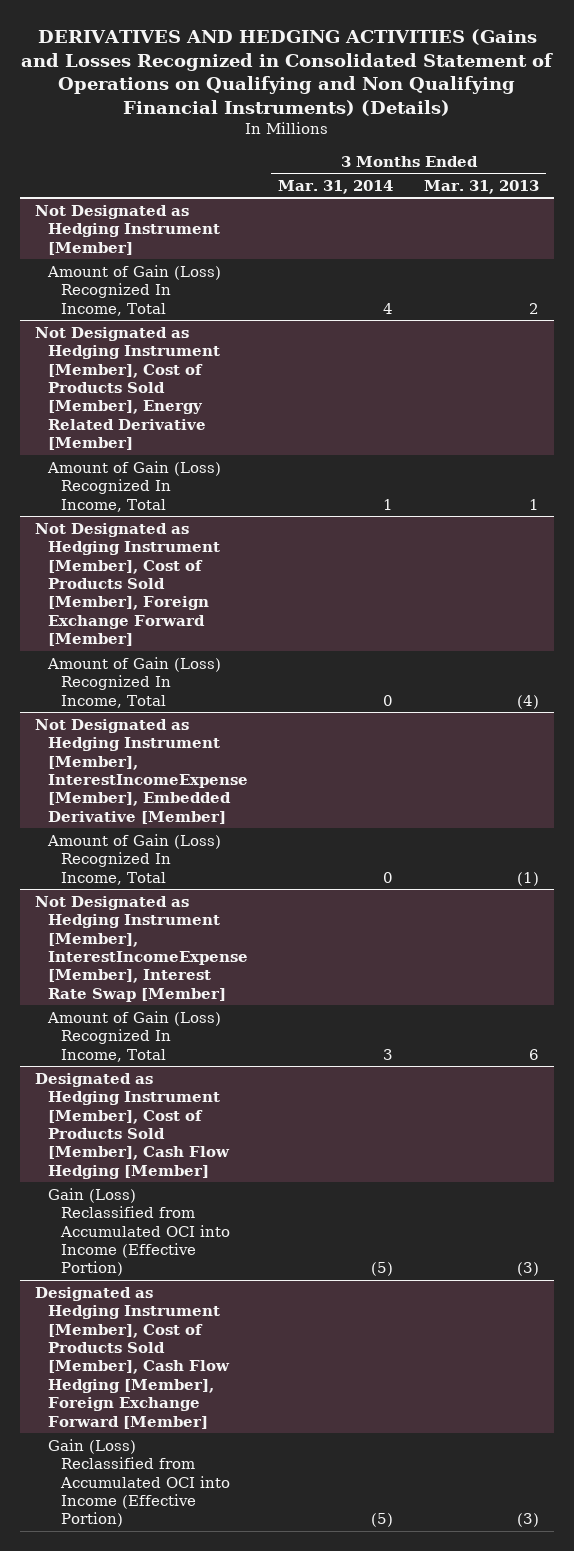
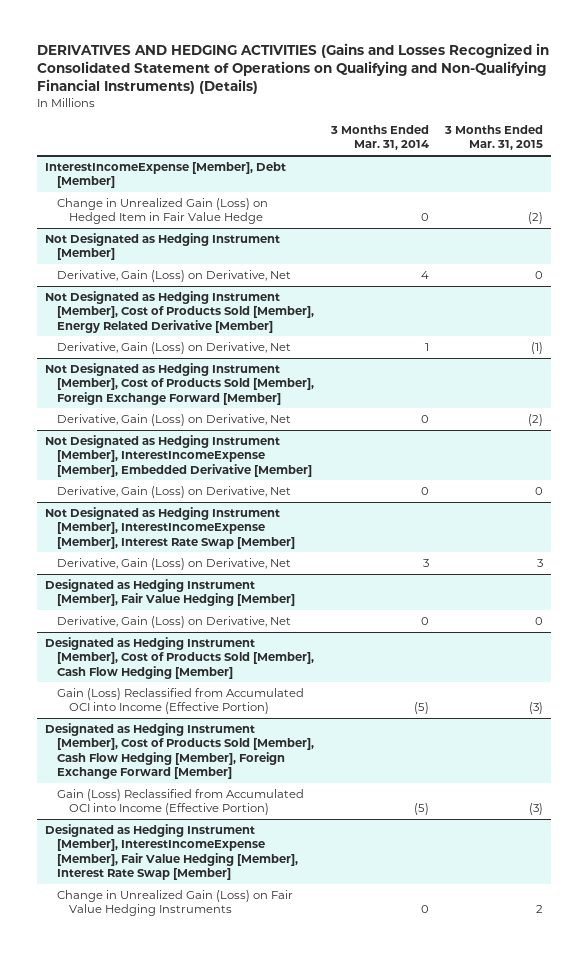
[20,29,553,116] DERIVATIVES AND HEDGING ACTIVITIES (Gains and Losses Recognized in Consolidated Statement of Operations on Qualifying and Non Qualifying Financial Instruments) (Details) -> [37,43,550,95] DERIVATIVES AND HEDGING ACTIVITIES (Gains and Losses Recognized in Consolidated Statement of Operations on Qualifying and Non-Qualifying Financial Instruments) (Details)
[423,179,539,194] Mar. 31, 2013 -> none
none -> [443,125,543,151] 3 Months Ended Mar. 31, 2015
none -> [45,162,287,189] InterestIncomeExpense [Member], Debt [Member]
none -> [57,198,269,225] Change in Unrealized Gain (Loss) on Hedged Item in Fair Value Hedge
[47,264,222,316] Amount of Gain (Loss) Recognized In Income, Total -> [57,270,292,283] Derivative, Gain (Loss) on Derivative, Net
[47,460,222,512] Amount of Gain (Loss) Recognized In Income, Total -> [57,342,292,355] Derivative, Gain (Loss) on Derivative, Net
[47,656,222,708] Amount of Gain (Loss) Recognized In Income, Total -> [57,414,292,427] Derivative, Gain (Loss) on Derivative, Net
[47,833,222,885] Amount of Gain (Loss) Recognized In Income, Total -> [57,486,292,499] Derivative, Gain (Loss) on Derivative, Net
[47,1010,222,1062] Amount of Gain (Loss) Recognized In Income, Total -> [57,558,292,571] Derivative, Gain (Loss) on Derivative, Net
none -> [45,579,296,607] Designated as Hedging Instrument [Member], Fair Value Hedging [Member]
none -> [57,616,292,629] Derivative, Gain (Loss) on Derivative, Net
none -> [45,824,299,880] Designated as Hedging Instrument [Member], InterestIncomeExpense [Member], Fair Value Hedging [Member], Interest Rate Swap [Member]
none -> [57,890,294,917] Change in Unrealized Gain (Loss) on Fair Value Hedging Instruments

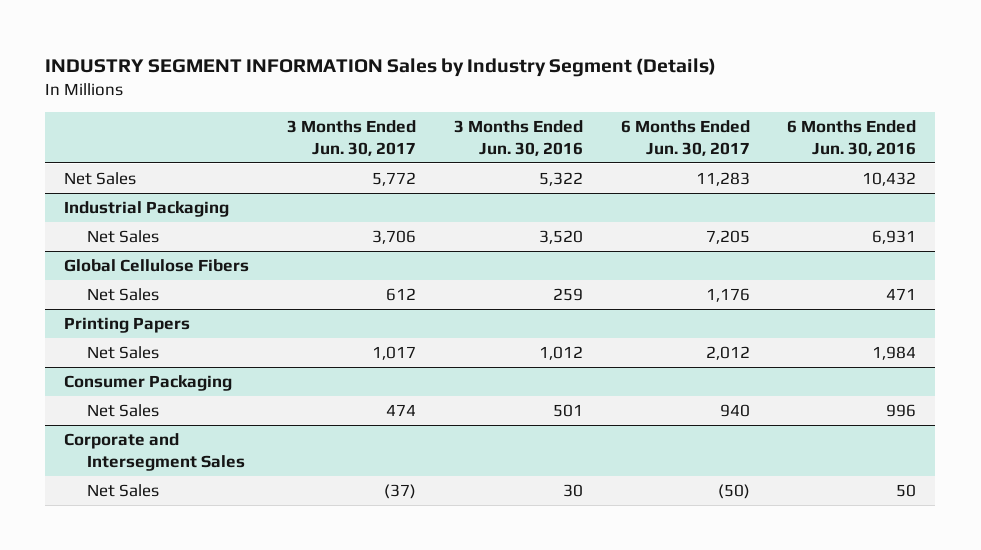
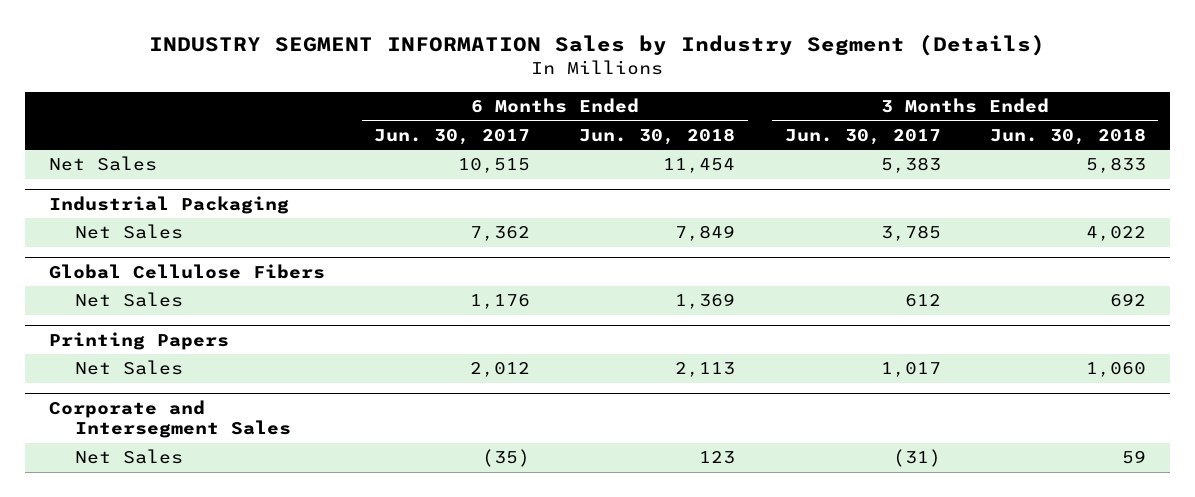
[453,120,583,156] 3 Months Ended Jun. 30, 2016 -> none
[787,120,917,156] 6 Months Ended Jun. 30, 2016 -> none
none -> [579,127,736,145] Jun. 30, 2018
none -> [989,127,1146,145] Jun. 30, 2018
[372,172,417,187] 5,772 -> [880,157,941,174] 5,383
[695,172,750,187] 11,283 -> [458,158,531,174] 10,515
[372,230,417,245] 3,706 -> [880,225,941,242] 3,785
[705,230,750,245] 7,205 -> [470,226,531,242] 7,362
[64,375,233,392] Consumer Packaging -> none
[86,404,159,418] Net Sales -> none
[384,484,417,500] (37) -> [892,449,941,468] (31)
[717,484,750,500] (50) -> [482,449,531,468] (35)

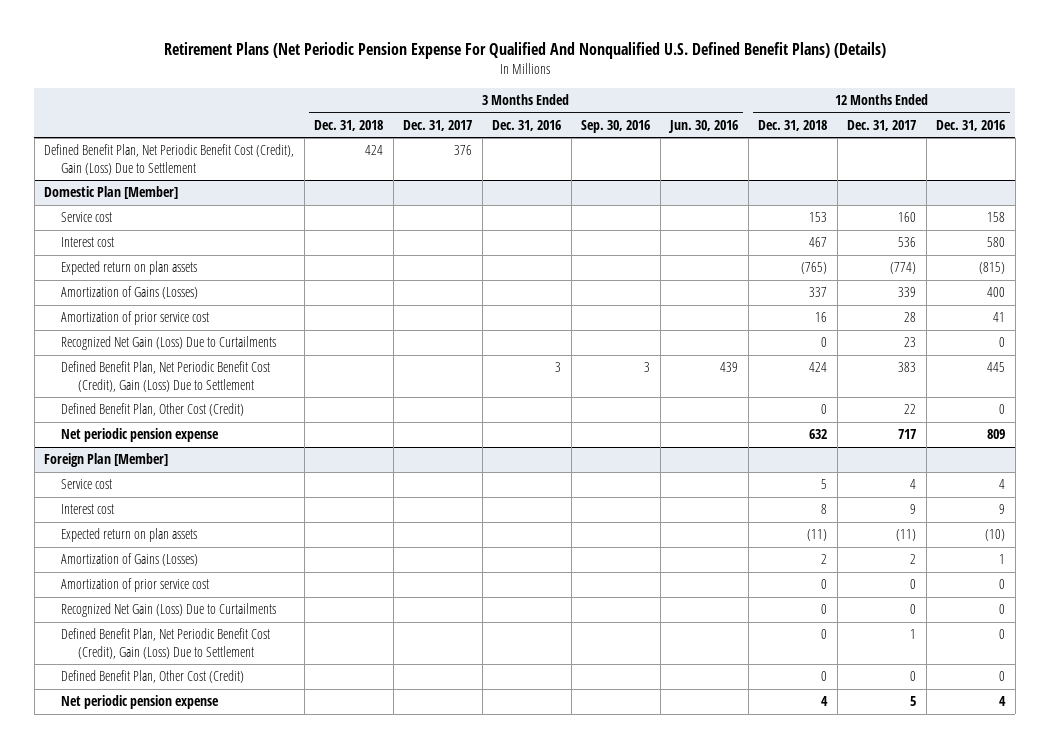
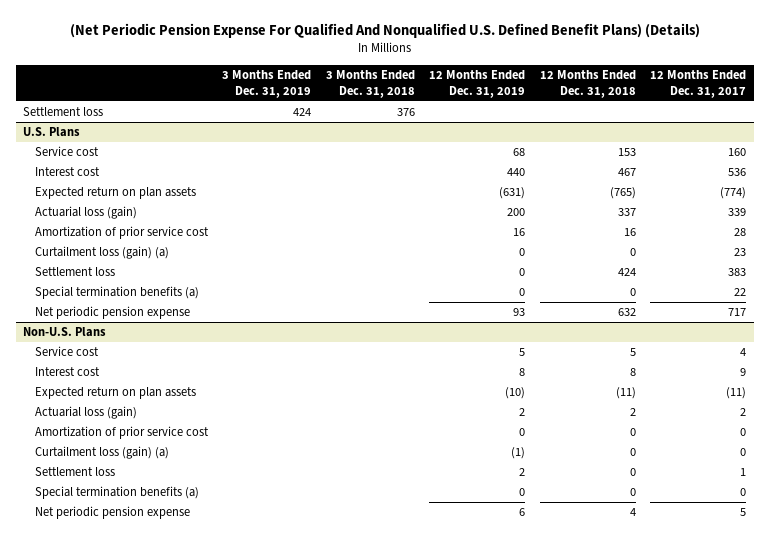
[163,42,886,60] Retirement Plans (Net Periodic Pension Expense For Qualified And Nonqualified U.S. Defined Benefit Plans) (Details) -> [69,23,700,39] (Net Periodic Pension Expense For Qualified And Nonqualified U.S. Defined Benefit Plans) (Details)
[403,119,473,131] Dec. 31, 2017 -> none
[492,119,562,131] Dec. 31, 2016 -> none
[581,119,651,133] Sep. 30, 2016 -> none
[668,119,739,133] Jun. 30, 2016 -> none
[936,119,1006,131] Dec. 31, 2016 -> none
none -> [222,70,312,98] 3 Months Ended Dec. 31, 2019
none -> [429,70,526,98] 12 Months Ended Dec. 31, 2019
[44,144,295,175] Defined Benefit Plan, Net Periodic Benefit Cost (Credit), Gain (Loss) Due to Settlement -> none
[44,186,179,200] Domestic Plan [Member] -> none
none -> [23,107,104,117] Settlement loss
none -> [23,127,81,138] U.S. Plans
[60,286,198,300] Amortization of Gains (Losses) -> [34,206,137,220] Actuarial loss (gain)
[60,336,276,351] Recognized Net Gain (Loss) Due to Curtailments -> [34,246,169,260] Curtailment loss (gain) (a)
[60,361,270,392] Defined Benefit Plan, Net Periodic Benefit Cost (Credit), Gain (Loss) Due to Settlement -> [34,267,115,277] Settlement loss
[60,403,244,417] Defined Benefit Plan, Other Cost (Credit) -> [34,286,199,300] Special termination benefits (a)
[44,453,169,468] Foreign Plan [Member] -> [23,327,107,338] Non-U.S. Plans
[60,553,198,567] Amortization of Gains (Losses) -> [34,406,137,420] Actuarial loss (gain)
[60,603,276,618] Recognized Net Gain (Loss) Due to Curtailments -> [34,446,169,460] Curtailment loss (gain) (a)
[60,628,270,659] Defined Benefit Plan, Net Periodic Benefit Cost (Credit), Gain (Loss) Due to Settlement -> [34,467,115,477] Settlement loss
[60,670,244,684] Defined Benefit Plan, Other Cost (Credit) -> [34,486,199,500] Special termination benefits (a)

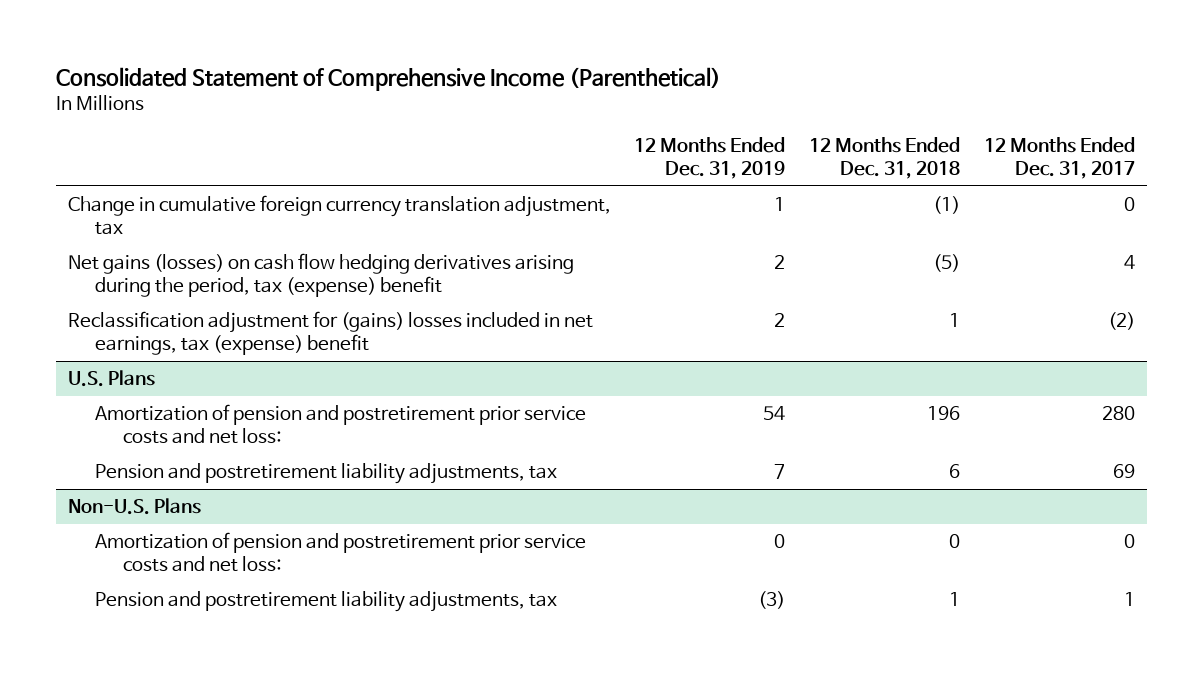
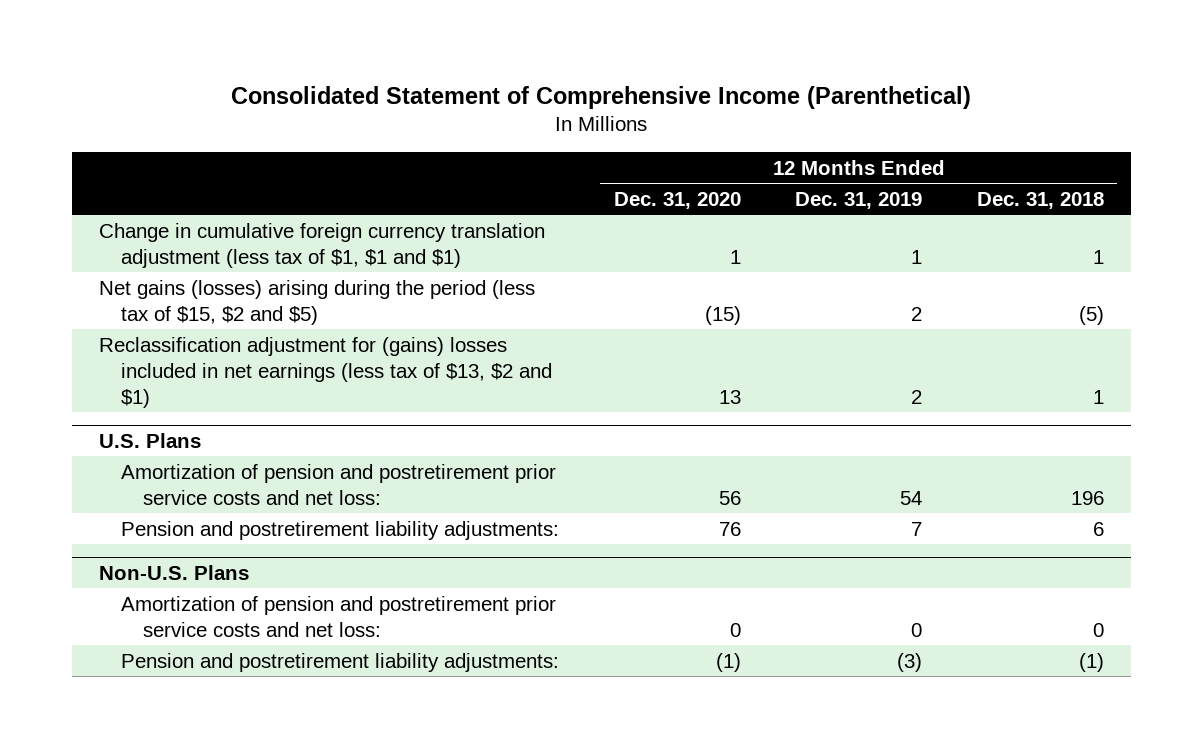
[983,137,1135,179] 12 Months Ended Dec. 31, 2017 -> none
none -> [613,191,741,209] Dec. 31, 2020
[67,195,611,235] Change in cumulative foreign currency translation adjustment, tax -> [98,222,545,268] Change in cumulative foreign currency translation adjustment (less tax of $1, $1 and $1)
[933,196,961,215] (1) -> [1092,249,1104,264] 1
[67,253,574,297] Net gains (losses) on cash flow hedging derivatives arising during the period, tax (expense) benefit -> [98,279,535,325] Net gains (losses) arising during the period (less tax of $15, $2 and $5)
[67,311,593,355] Reclassification adjustment for (gains) losses included in net earnings, tax (expense) benefit -> [98,336,553,408] Reclassification adjustment for (gains) losses included in net earnings (less tax of $13, $2 and $1)
[95,463,558,485] Pension and postretirement liability adjustments, tax -> [121,520,560,540] Pension and postretirement liability adjustments:
[95,591,558,613] Pension and postretirement liability adjustments, tax -> [121,652,560,672] Pension and postretirement liability adjustments:
[949,592,961,607] 1 -> [1078,652,1104,672] (1)

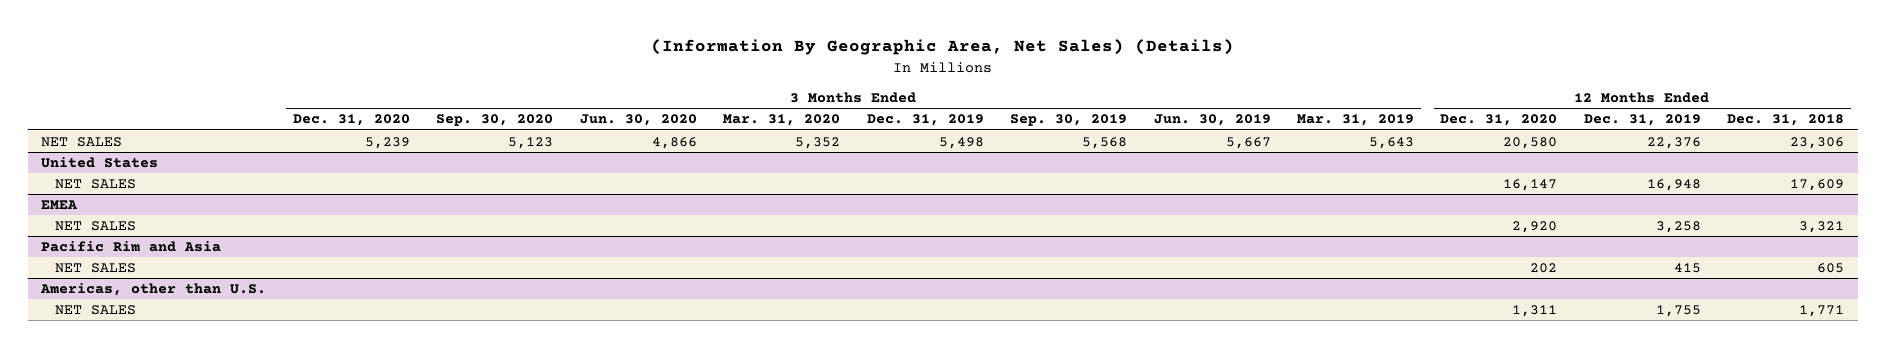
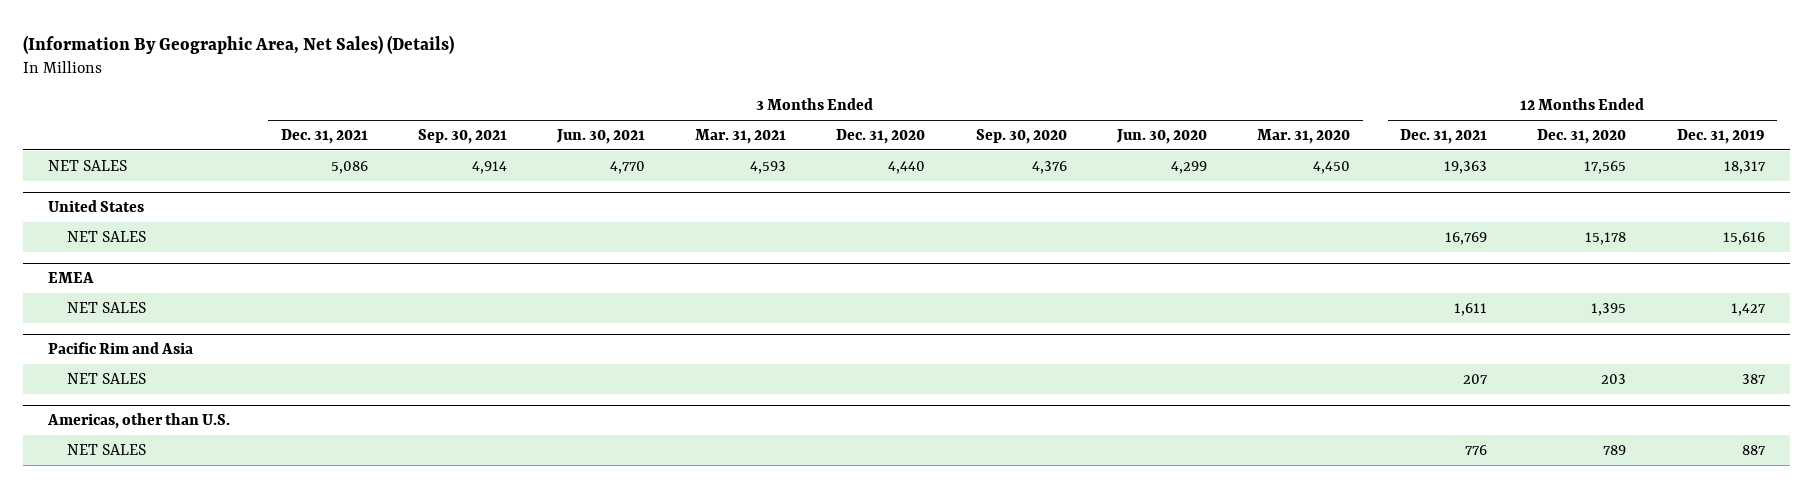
[866,114,984,127] Dec. 31, 2019 -> none
[1010,114,1128,127] Sep. 30, 2019 -> none
[1153,114,1271,127] Jun. 30, 2019 -> none
[1296,114,1414,127] Mar. 31, 2019 -> none
[1727,114,1845,127] Dec. 31, 2018 -> none
none -> [280,129,368,145] Dec. 31, 2021
none -> [417,129,507,145] Sep. 30, 2021
none -> [555,129,645,145] Jun. 30, 2021
none -> [695,129,787,145] Mar. 31, 2021
none -> [1400,129,1488,145] Dec. 31, 2021
[364,137,410,150] 5,239 -> [888,160,926,174] 4,440
[508,137,554,150] 5,123 -> [1031,160,1067,174] 4,376
[651,137,697,150] 4,866 -> [1170,160,1207,174] 4,299
[795,137,841,150] 5,352 -> [1312,160,1350,174] 4,450
[1503,137,1558,150] 20,580 -> [1584,160,1627,174] 17,565
[1646,137,1701,150] 22,376 -> [1723,160,1766,174] 18,317
[1503,179,1558,192] 16,147 -> [1585,231,1627,245] 15,178
[1646,179,1701,192] 16,948 -> [1722,231,1765,245] 15,616
[1512,221,1558,234] 2,920 -> [1591,302,1627,316] 1,395
[1655,221,1701,234] 3,258 -> [1730,302,1766,316] 1,427
[1530,263,1558,274] 202 -> [1601,373,1627,384] 203
[1673,263,1701,274] 415 -> [1741,373,1766,384] 387
[1512,305,1558,318] 1,311 -> [1603,444,1627,455] 789
[1655,305,1701,318] 1,755 -> [1741,444,1766,455] 887

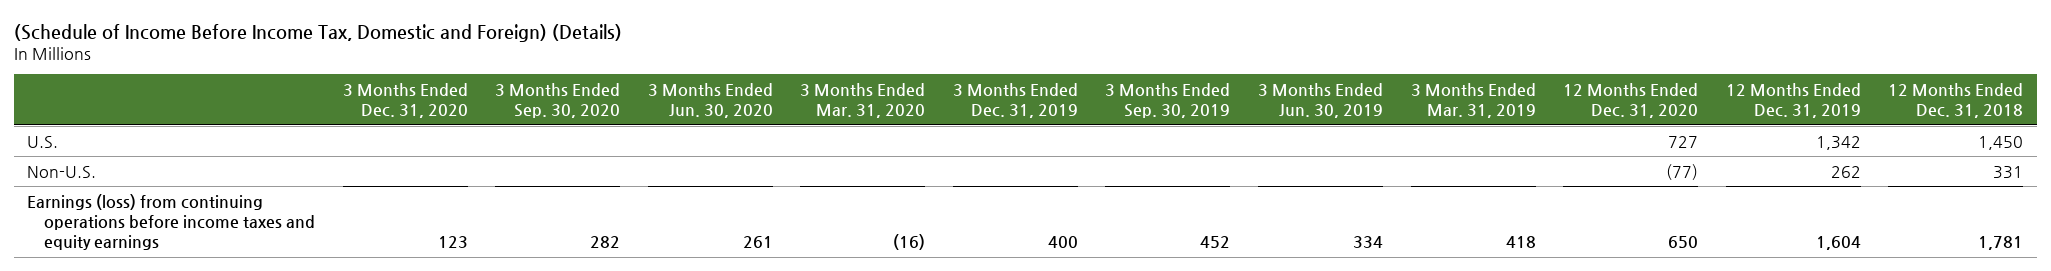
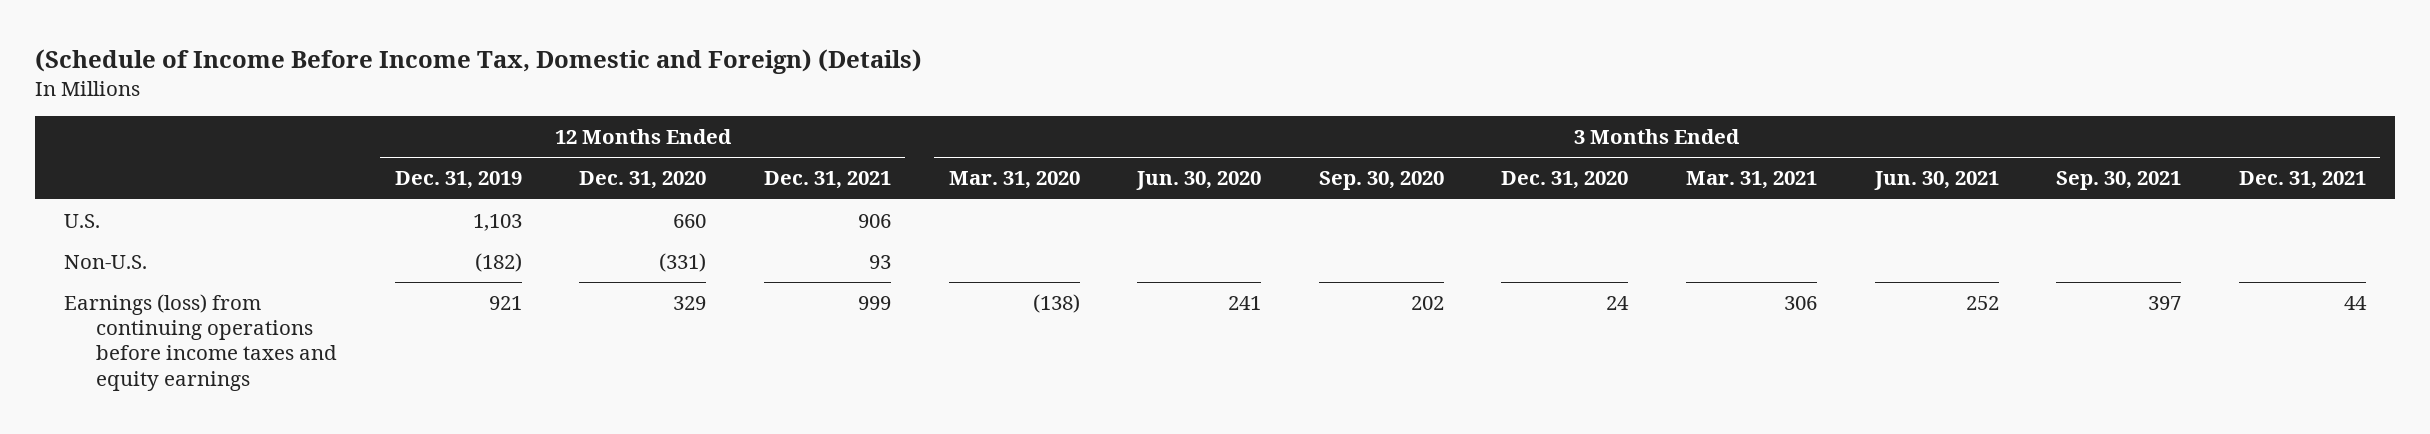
[952,82,1078,118] 3 Months Ended Dec. 31, 2019 -> none
[1105,82,1231,118] 3 Months Ended Sep. 30, 2019 -> none
[1257,82,1383,118] 3 Months Ended Jun. 30, 2019 -> none
[1410,82,1536,118] 3 Months Ended Mar. 31, 2019 -> none
[1888,82,2024,118] 12 Months Ended Dec. 31, 2018 -> none
none -> [763,171,891,190] Dec. 31, 2021
none -> [1685,171,1817,190] Mar. 31, 2021
none -> [1873,171,1999,191] Jun. 30, 2021
none -> [2056,171,2182,191] Sep. 30, 2021
none -> [2238,171,2366,190] Dec. 31, 2021
[1668,135,1699,148] 727 -> [673,214,707,229] 660
[1815,135,1861,150] 1,342 -> [472,214,522,232] 1,103
[1666,163,1699,180] (77) -> [659,253,707,273] (331)
[1830,165,1861,178] 262 -> [474,253,522,273] (182)
[437,235,468,248] 123 -> [1606,296,1630,311] 24
[590,235,621,248] 282 -> [1410,296,1444,311] 202
[742,235,773,248] 261 -> [1228,296,1262,311] 241
[893,233,926,250] (16) -> [1032,294,1080,314] (138)
[1668,235,1699,248] 650 -> [673,296,707,311] 329
[1815,235,1861,250] 1,604 -> [488,296,522,311] 921

